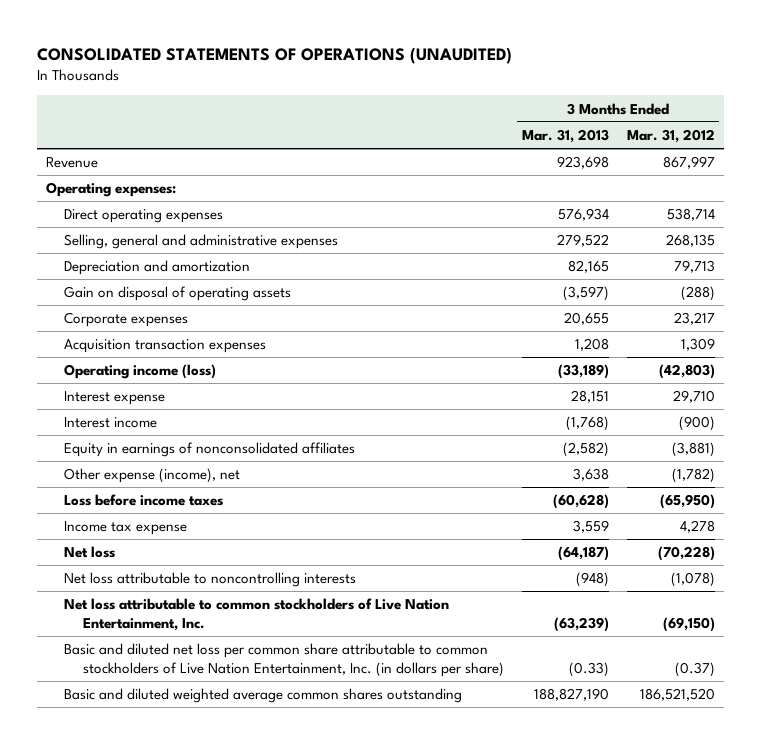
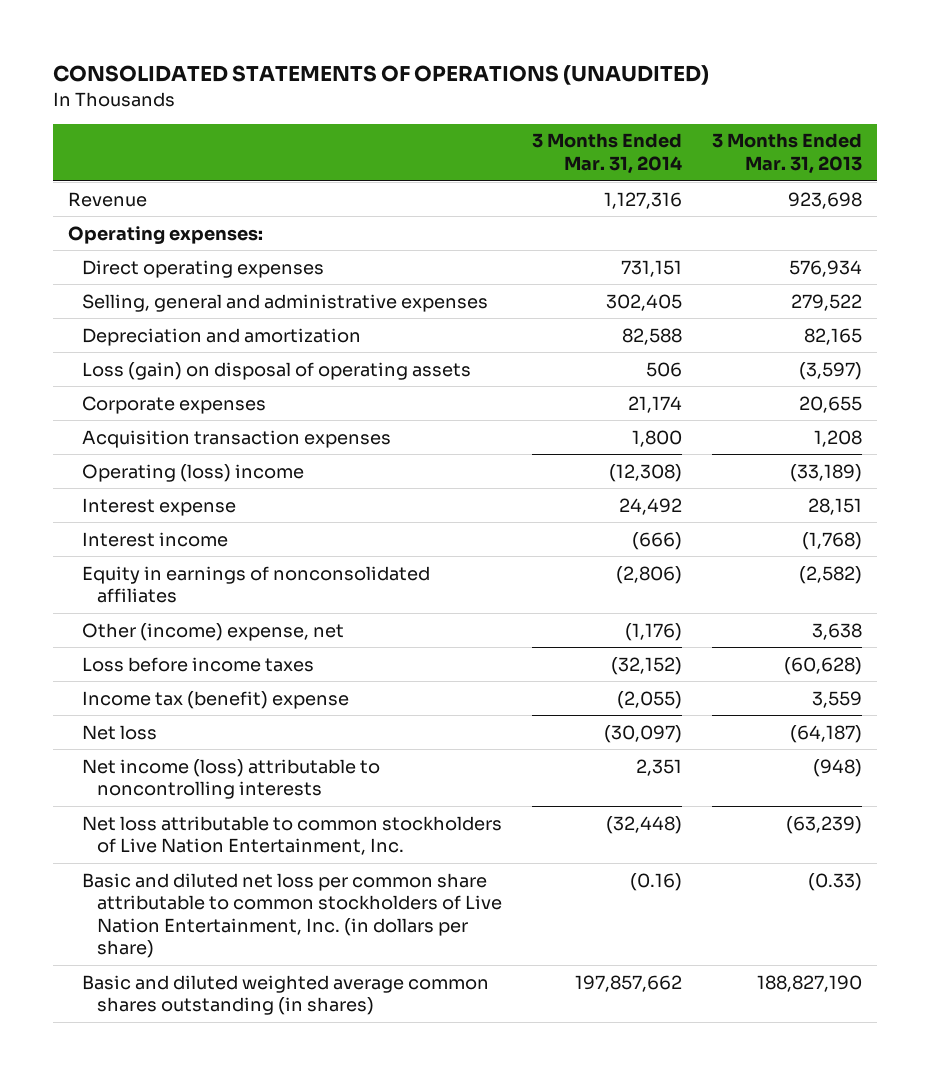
[626,128,715,143] Mar. 31, 2012 -> none
none -> [532,133,683,174] 3 Months Ended Mar. 31, 2014
[64,286,292,302] Gain on disposal of operating assets -> [82,361,472,380] Loss (gain) on disposal of operating assets
[64,364,217,380] Operating income (loss) -> [82,463,305,482] Operating (loss) income
[64,468,241,484] Other expense (income), net -> [82,622,345,641] Other (income) expense, net
[64,521,188,536] Income tax expense -> [82,690,350,709] Income tax (benefit) expense
[64,572,357,588] Net loss attributable to noncontrolling interests -> [82,758,381,800] Net income (loss) attributable to noncontrolling interests
[64,688,463,704] Basic and diluted weighted average common shares outstanding -> [82,974,490,1016] Basic and diluted weighted average common shares outstanding (in shares)

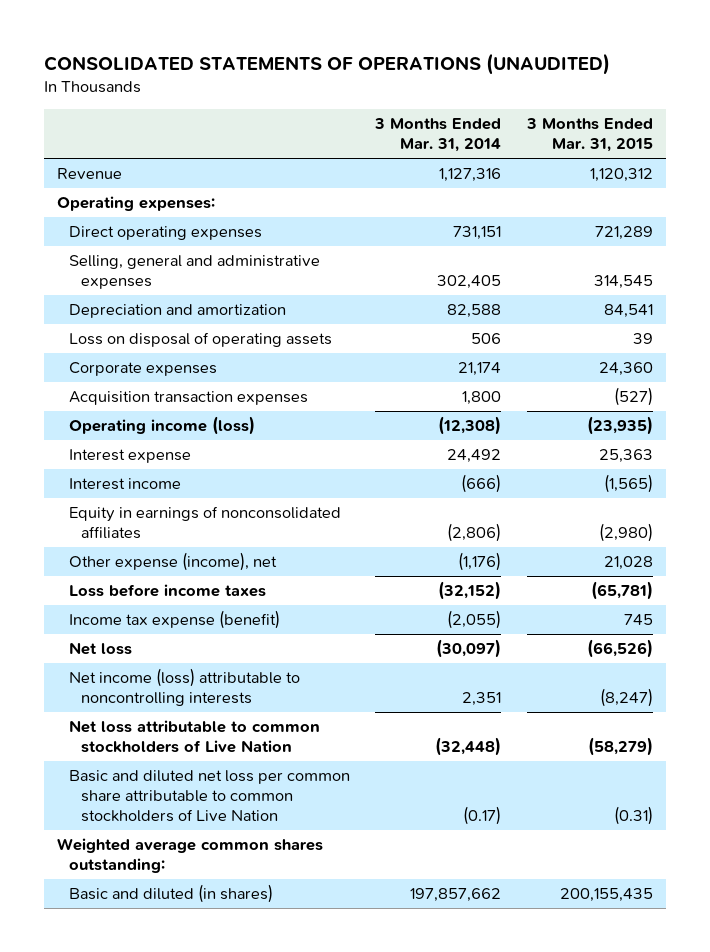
[711,133,862,174] 3 Months Ended Mar. 31, 2013 -> none
none -> [526,118,654,153] 3 Months Ended Mar. 31, 2015
[82,361,472,380] Loss (gain) on disposal of operating assets -> [68,332,332,348] Loss on disposal of operating assets
[82,463,305,482] Operating (loss) income -> [68,416,255,436] Operating income (loss)
[82,622,345,641] Other (income) expense, net -> [68,552,277,572] Other expense (income), net
[82,690,350,709] Income tax (benefit) expense -> [68,610,280,630] Income tax expense (benefit)
[82,815,503,856] Net loss attributable to common stockholders of Live Nation Entertainment, Inc. -> [68,720,320,754] Net loss attributable to common stockholders of Live Nation
[82,872,502,959] Basic and diluted net loss per common share attributable to common stockholders of Live Nation Entertainment, Inc. (in dollars per share) -> [68,770,350,823] Basic and diluted net loss per common share attributable to common stockholders of Live Nation
[630,872,683,891] (0.16) -> [463,806,502,826] (0.17)
none -> [56,838,323,874] Weighted average common shares outstanding:
[82,974,490,1016] Basic and diluted weighted average common shares outstanding (in shares) -> [68,884,273,904] Basic and diluted (in shares)

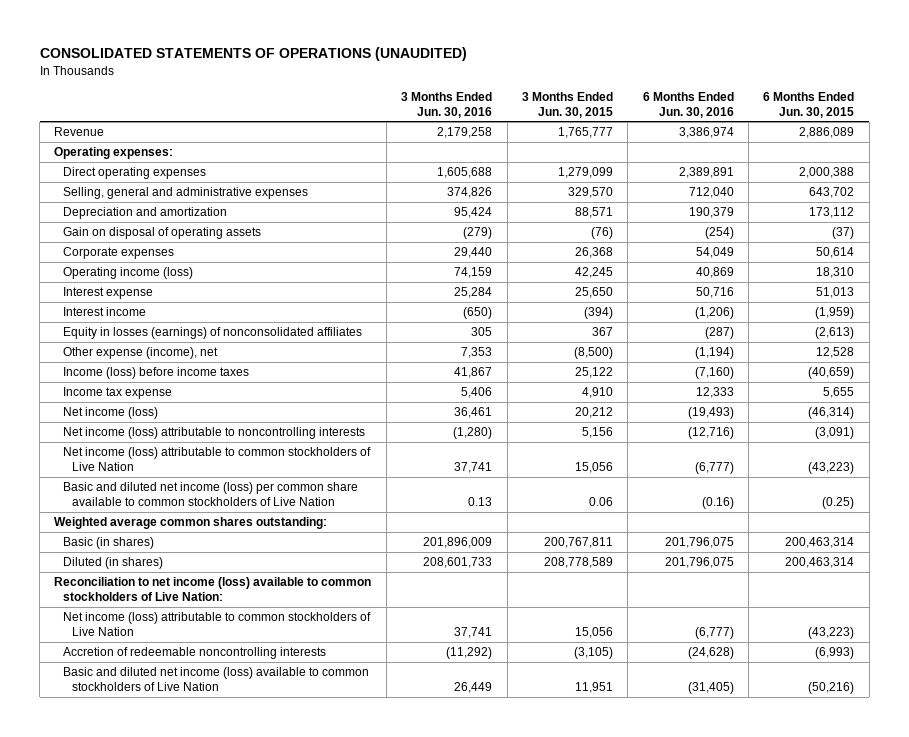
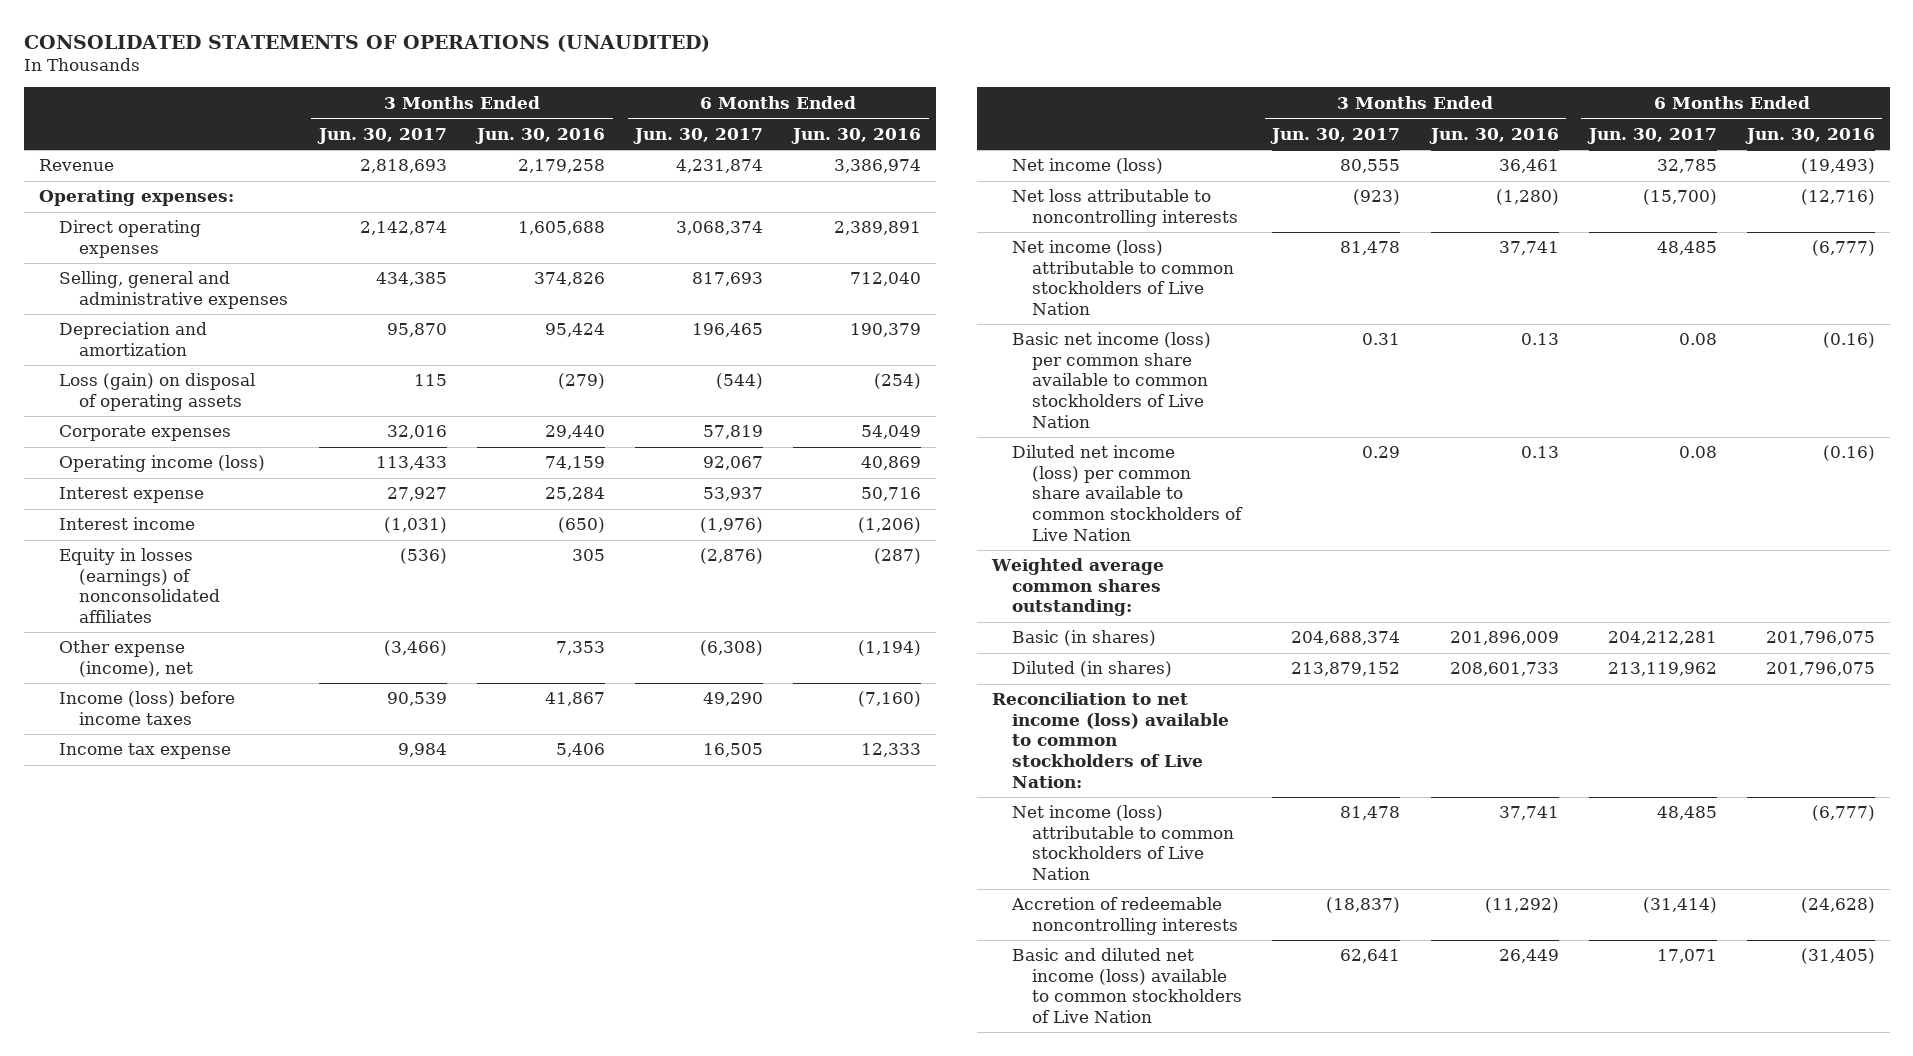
[521,91,613,118] 3 Months Ended Jun. 30, 2015 -> none
[763,91,855,118] 6 Months Ended Jun. 30, 2015 -> none
none -> [316,127,447,144] Jun. 30, 2017
none -> [633,127,764,144] Jun. 30, 2017
[63,226,262,239] Gain on disposal of operating assets -> [58,373,255,411] Loss (gain) on disposal of operating assets
[63,426,366,439] Net income (loss) attributable to noncontrolling interests -> [1012,189,1239,227] Net loss attributable to noncontrolling interests
[63,481,359,506] Basic and diluted net income (loss) per common share available to common stockholders of Live Nation -> [1012,332,1212,428] Basic net income (loss) per common share available to common stockholders of Live Nation
none -> [1012,445,1244,541] Diluted net income (loss) per common share available to common stockholders of Live Nation

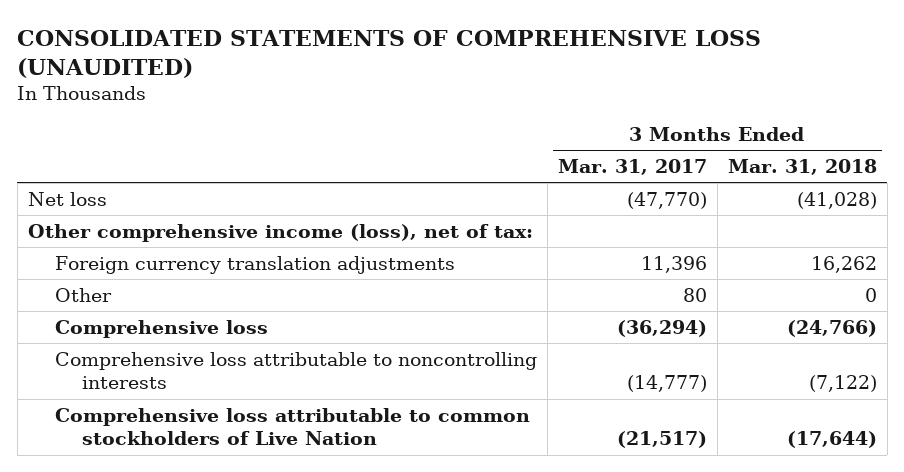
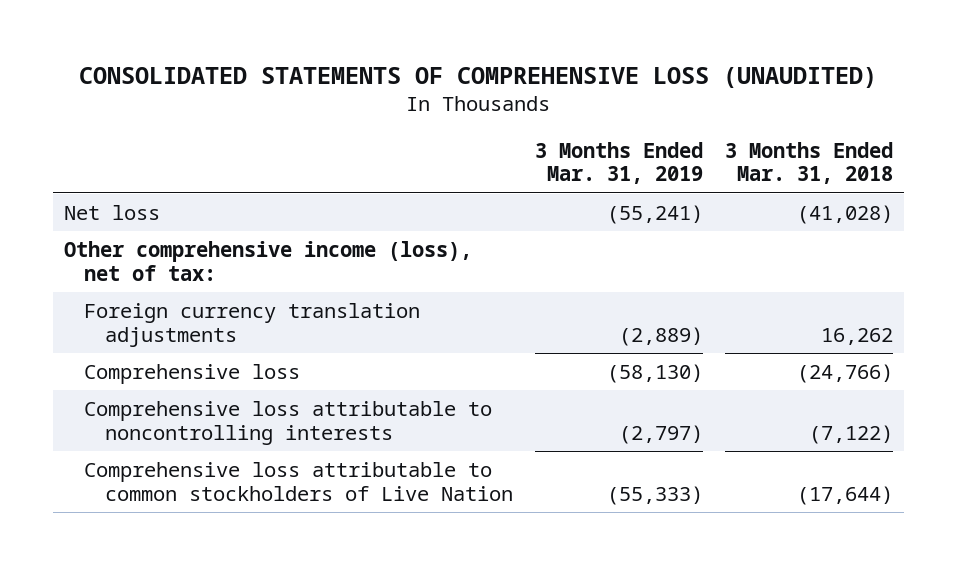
[557,158,707,175] Mar. 31, 2017 -> none
none -> [535,141,704,185] 3 Months Ended Mar. 31, 2019
[55,287,113,302] Other -> none

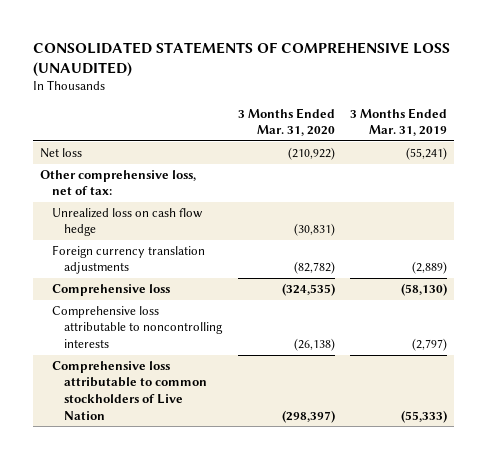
[725,141,894,185] 3 Months Ended Mar. 31, 2018 -> none
none -> [237,107,335,137] 3 Months Ended Mar. 31, 2020
[63,240,472,281] Other comprehensive income (loss), net of tax: -> [40,169,197,196] Other comprehensive loss, net of tax:
none -> [52,207,204,237] Unrealized loss on cash flow hedge

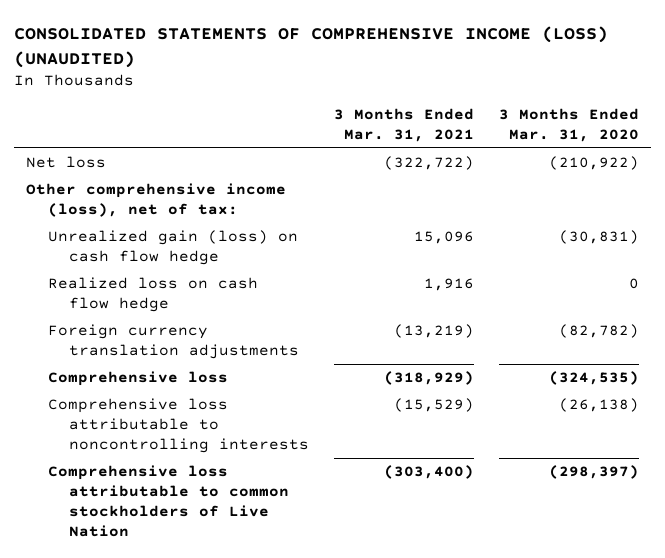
[32,41,450,77] CONSOLIDATED STATEMENTS OF COMPREHENSIVE LOSS (UNAUDITED) -> [13,25,608,68] CONSOLIDATED STATEMENTS OF COMPREHENSIVE INCOME (LOSS) (UNAUDITED)
[349,107,447,137] 3 Months Ended Mar. 31, 2019 -> none
none -> [333,108,474,143] 3 Months Ended Mar. 31, 2021
[40,169,197,196] Other comprehensive loss, net of tax: -> [26,183,287,217] Other comprehensive income (loss), net of tax:
[52,207,204,237] Unrealized loss on cash flow hedge -> [47,230,298,265] Unrealized gain (loss) on cash flow hedge
none -> [47,277,258,312] Realized loss on cash flow hedge

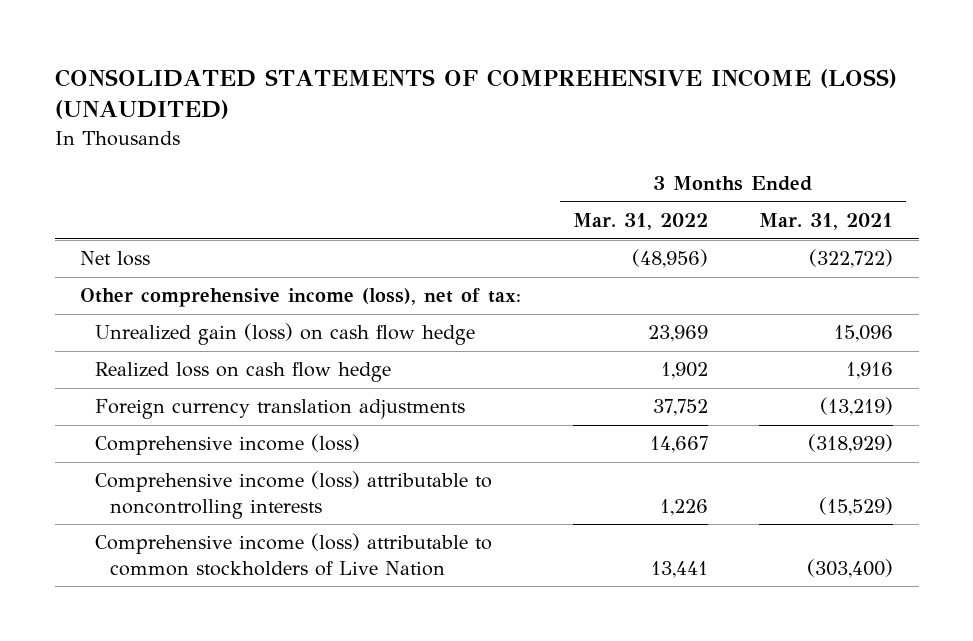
[498,108,639,143] 3 Months Ended Mar. 31, 2020 -> none
none -> [572,213,708,231] Mar. 31, 2022
[47,371,228,387] Comprehensive loss -> [95,434,361,456] Comprehensive income (loss)
[47,398,309,453] Comprehensive loss attributable to noncontrolling interests -> [95,471,493,519] Comprehensive income (loss) attributable to noncontrolling interests
[47,465,289,537] Comprehensive loss attributable to common stockholders of Live Nation -> [95,533,493,576] Comprehensive income (loss) attributable to common stockholders of Live Nation

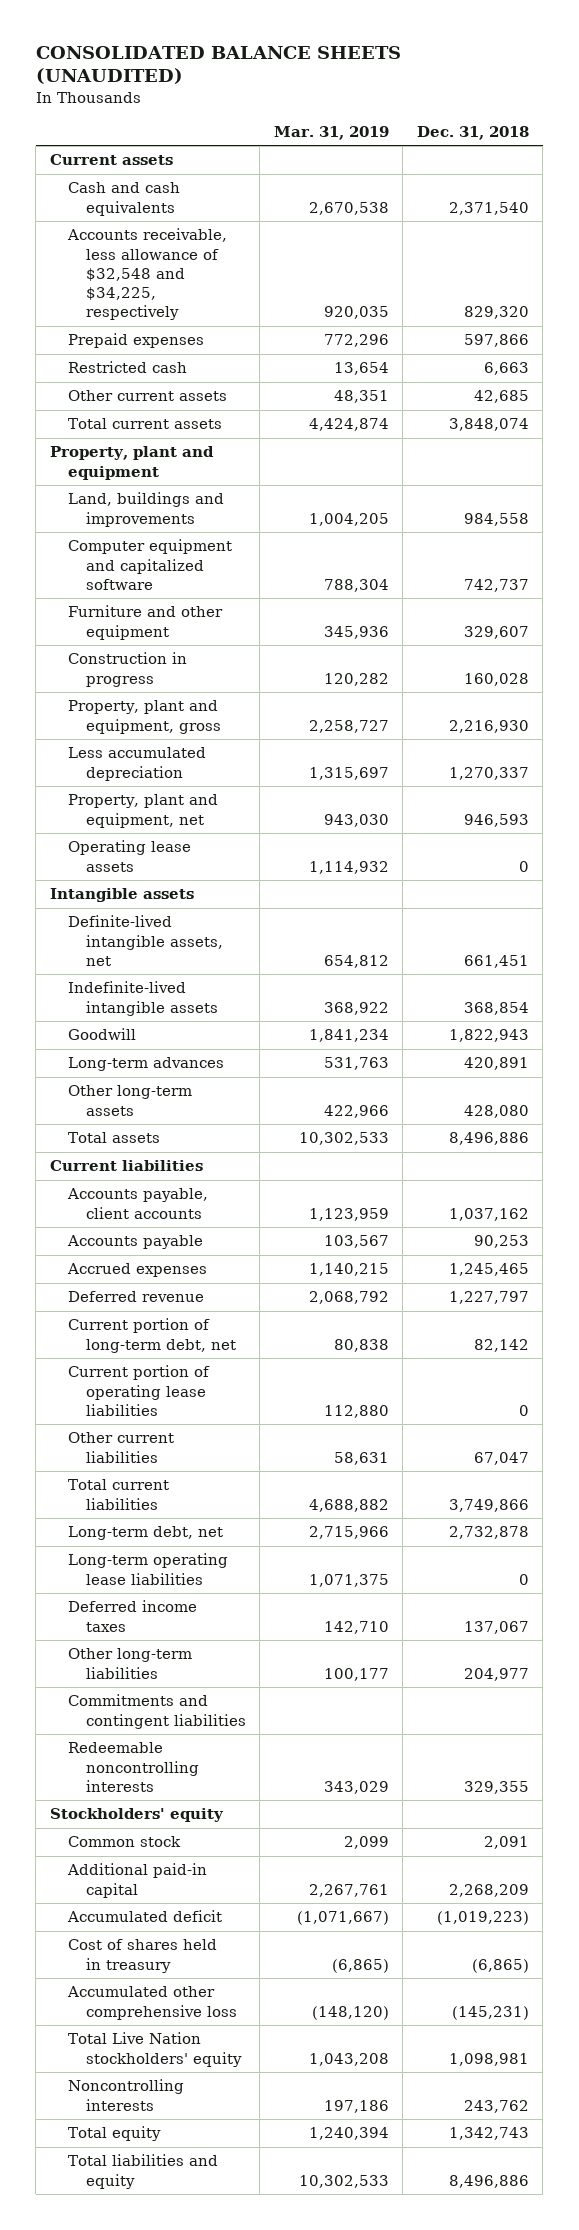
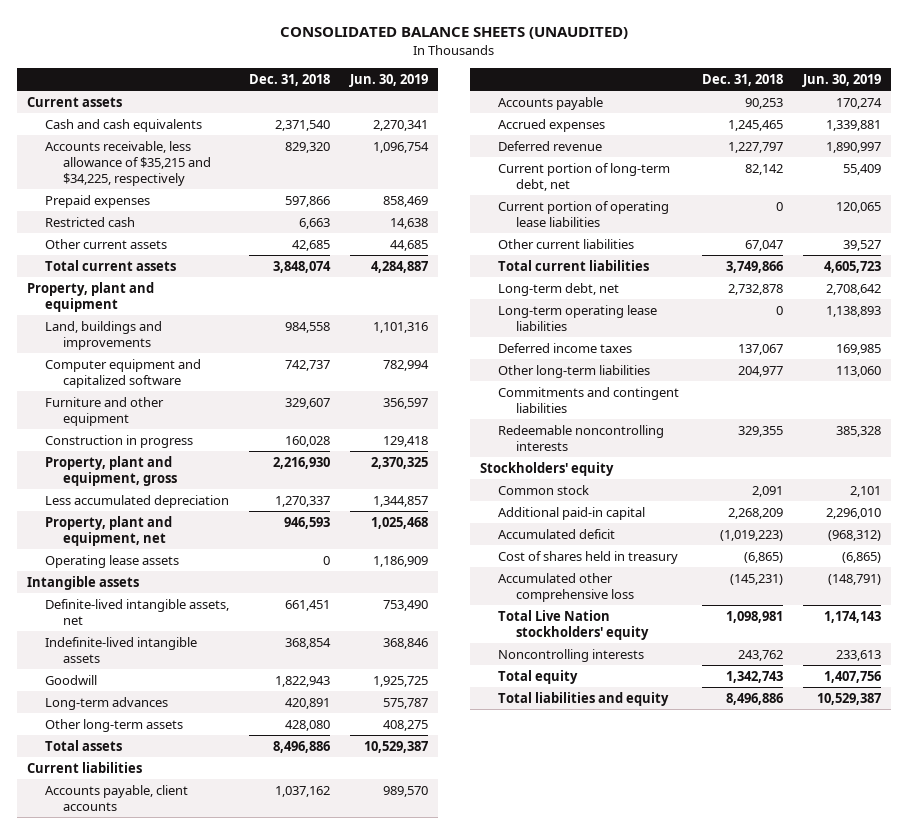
[273,125,389,140] Mar. 31, 2019 -> none
none -> [348,73,428,87] Jun. 30, 2019
[66,228,227,321] Accounts receivable, less allowance of $32,548 and $34,225, respectively -> [44,140,211,186] Accounts receivable, less allowance of $35,215 and $34,225, respectively

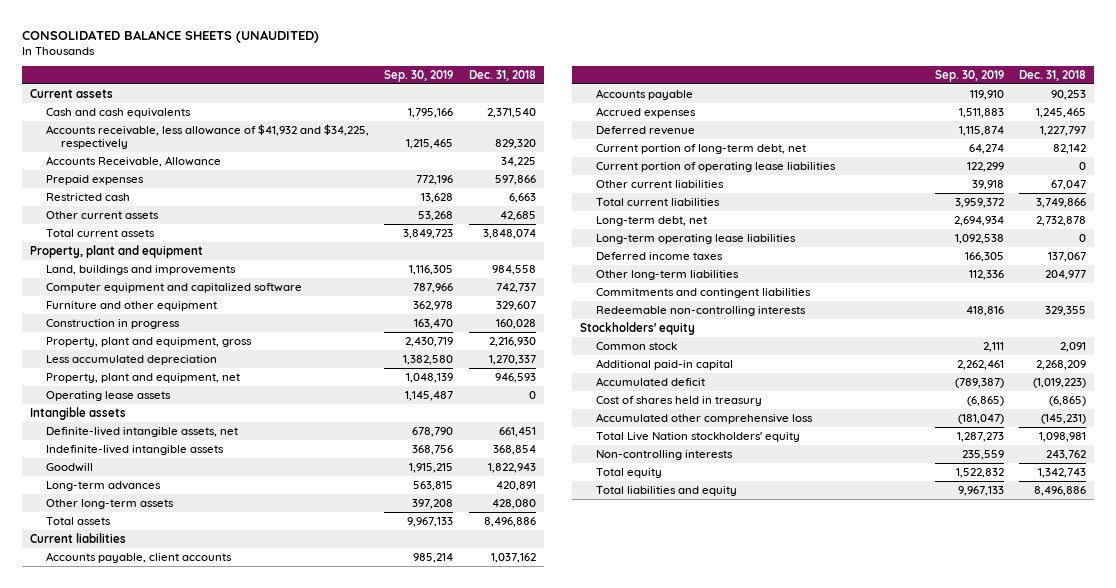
[348,73,428,87] Jun. 30, 2019 -> none
none -> [384,70,454,83] Sep. 30, 2019
[44,140,211,186] Accounts receivable, less allowance of $35,215 and $34,225, respectively -> [45,123,369,150] Accounts receivable, less allowance of $41,932 and $34,225, respectively
none -> [45,155,221,167] Accounts Receivable, Allowance
[498,424,665,451] Redeemable noncontrolling interests -> [596,305,807,316] Redeemable non-controlling interests
[498,648,645,662] Noncontrolling interests -> [596,449,734,460] Non-controlling interests

